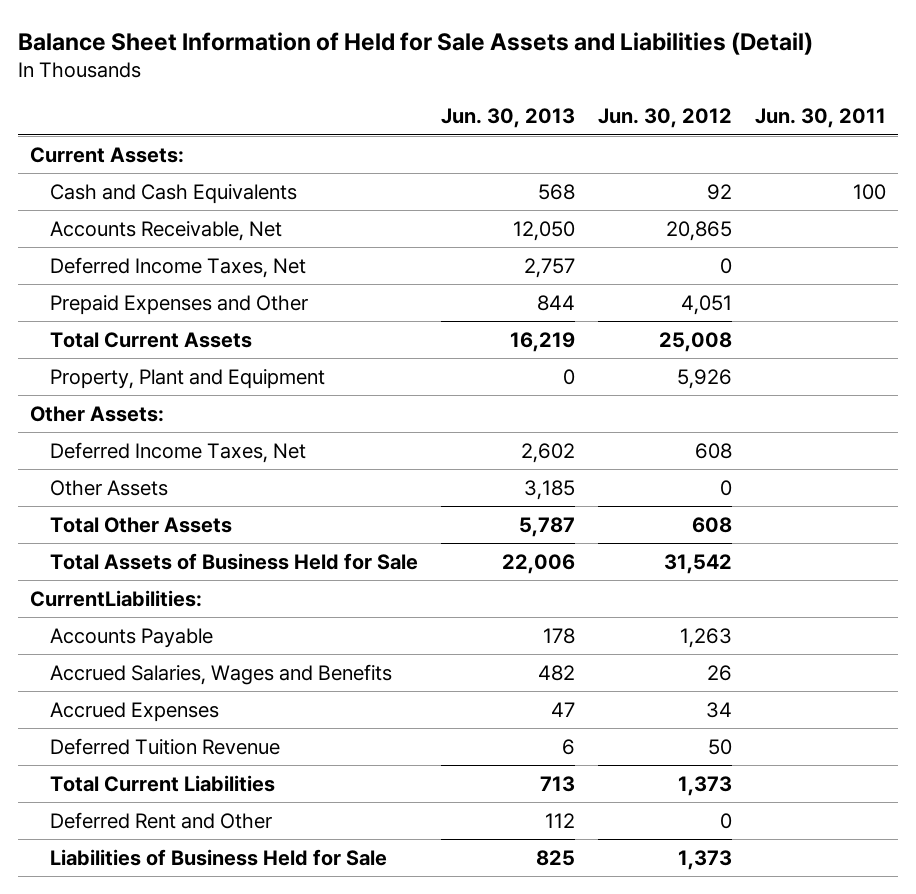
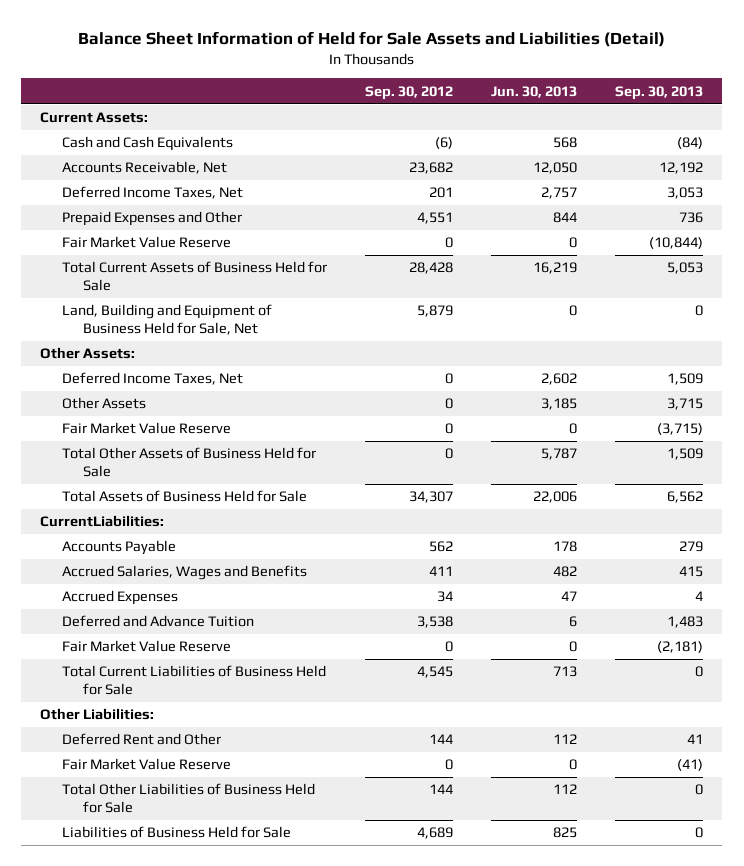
[598,108,733,129] Jun. 30, 2012 -> none
[755,108,887,129] Jun. 30, 2011 -> none
none -> [364,85,453,100] Sep. 30, 2012
none -> [615,85,704,100] Sep. 30, 2013
none -> [61,236,231,249] Fair Market Value Reserve
[50,331,253,348] Total Current Assets -> [61,261,327,291] Total Current Assets of Business Held for Sale
[50,368,326,389] Property, Plant and Equipment -> [61,304,272,335] Land, Building and Equipment of Business Held for Sale, Net
none -> [61,422,231,435] Fair Market Value Reserve
[50,516,233,533] Total Other Assets -> [61,447,316,477] Total Other Assets of Business Held for Sale
[50,737,281,755] Deferred Tuition Revenue -> [61,615,254,628] Deferred and Advance Tuition
none -> [61,640,231,653] Fair Market Value Reserve
[50,774,276,792] Total Current Liabilities -> [61,665,326,695] Total Current Liabilities of Business Held for Sale
none -> [40,708,155,721] Other Liabilities:
none -> [61,758,231,771] Fair Market Value Reserve
none -> [61,783,315,813] Total Other Liabilities of Business Held for Sale

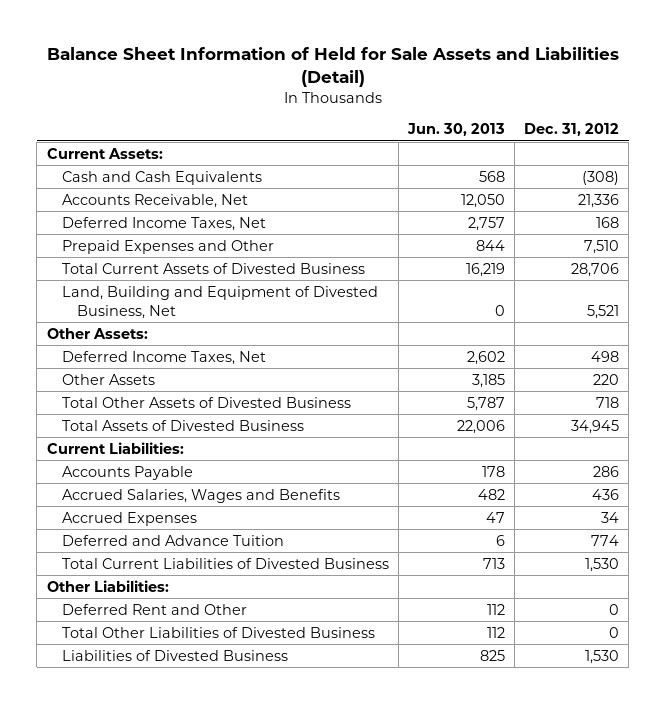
[364,85,453,100] Sep. 30, 2012 -> none
[615,85,704,100] Sep. 30, 2013 -> none
none -> [524,123,620,137] Dec. 31, 2012
[61,236,231,249] Fair Market Value Reserve -> none
[61,261,327,291] Total Current Assets of Business Held for Sale -> [61,262,365,274] Total Current Assets of Divested Business
[61,304,272,335] Land, Building and Equipment of Business Held for Sale, Net -> [61,285,378,319] Land, Building and Equipment of Divested Business, Net
[61,422,231,435] Fair Market Value Reserve -> none
[61,447,316,477] Total Other Assets of Business Held for Sale -> [61,396,351,408] Total Other Assets of Divested Business
[61,490,307,503] Total Assets of Business Held for Sale -> [61,419,304,431] Total Assets of Divested Business
[40,515,165,528] CurrentLiabilities: -> [46,441,184,454] Current Liabilities:
[61,640,231,653] Fair Market Value Reserve -> none
[61,665,326,695] Total Current Liabilities of Business Held for Sale -> [61,557,389,569] Total Current Liabilities of Divested Business
[61,758,231,771] Fair Market Value Reserve -> none
[61,783,315,813] Total Other Liabilities of Business Held for Sale -> [61,626,375,638] Total Other Liabilities of Divested Business
[61,826,291,839] Liabilities of Business Held for Sale -> [61,649,288,661] Liabilities of Divested Business

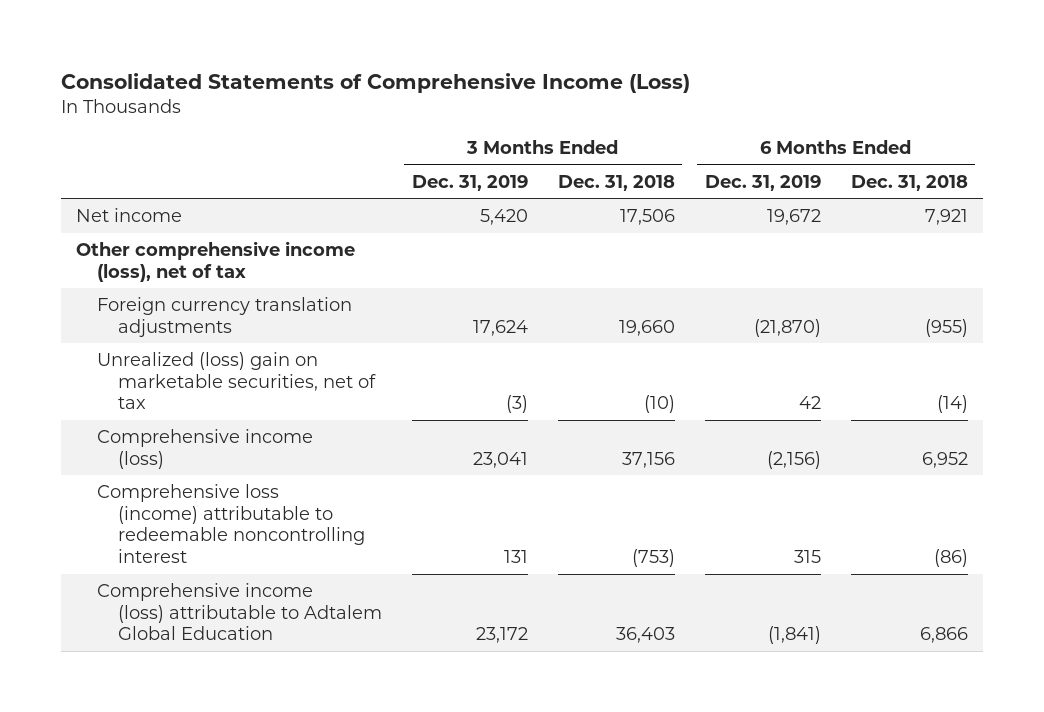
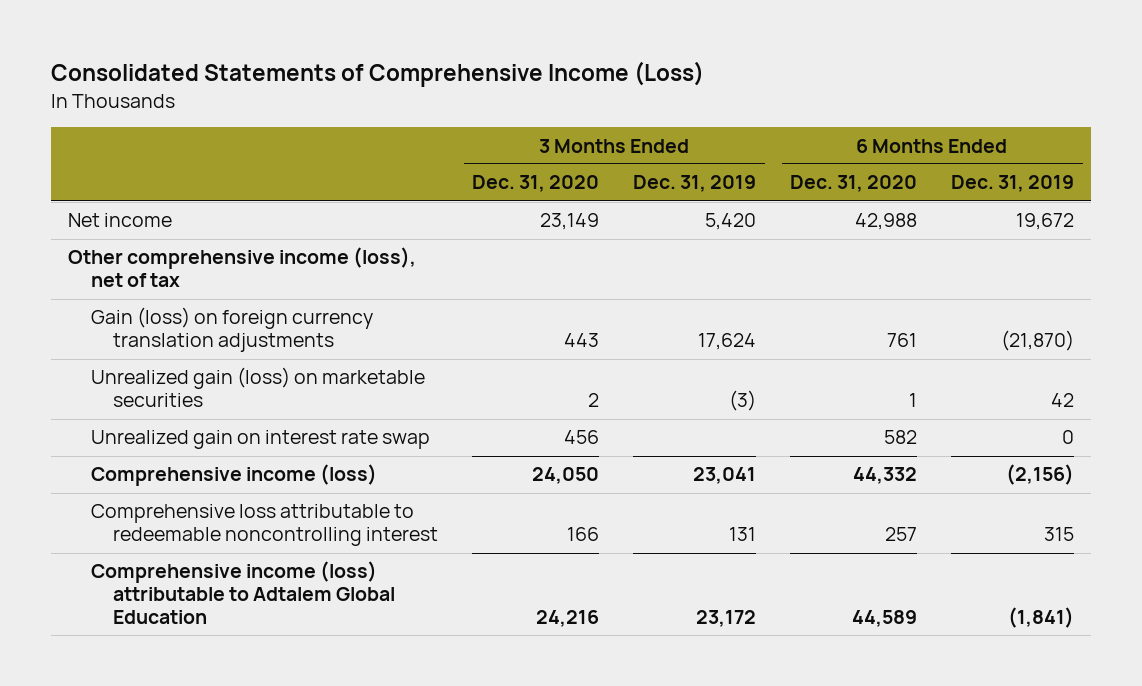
[557,174,675,191] Dec. 31, 2018 -> none
[850,174,968,191] Dec. 31, 2018 -> none
none -> [472,175,600,193] Dec. 31, 2020
none -> [790,175,918,193] Dec. 31, 2020
[97,297,353,337] Foreign currency translation adjustments -> [90,307,373,353] Gain (loss) on foreign currency translation adjustments
[97,352,376,410] Unrealized (loss) gain on marketable securities, net of tax -> [90,367,425,408] Unrealized gain (loss) on marketable securities
none -> [90,430,430,450] Unrealized gain on interest rate swap
[97,484,365,564] Comprehensive loss (income) attributable to redeemable noncontrolling interest -> [90,504,438,547] Comprehensive loss attributable to redeemable noncontrolling interest

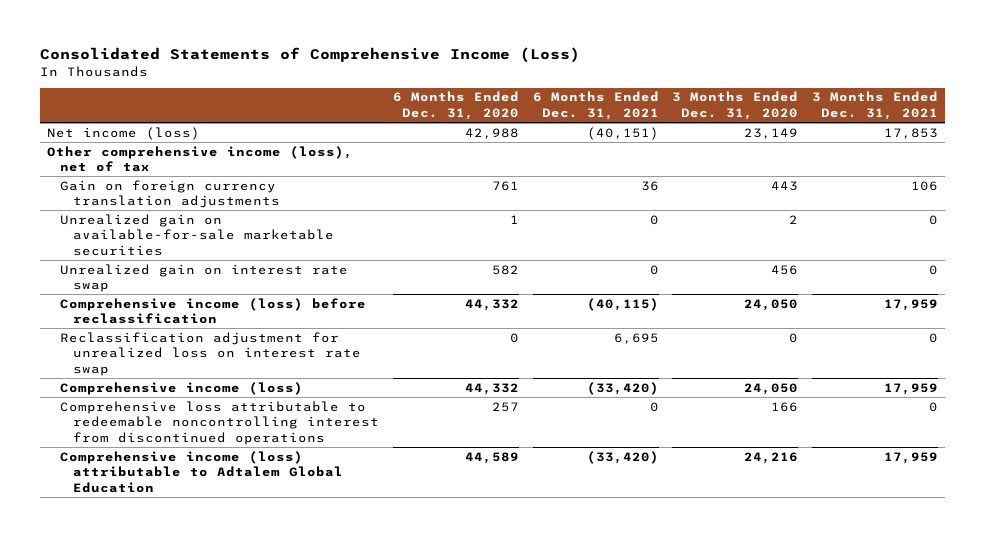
[633,175,757,193] Dec. 31, 2019 -> none
[951,175,1075,193] Dec. 31, 2019 -> none
none -> [532,91,659,120] 6 Months Ended Dec. 31, 2021
none -> [812,91,939,120] 3 Months Ended Dec. 31, 2021
[68,213,173,228] Net income -> [47,126,201,140] Net income (loss)
[90,307,373,353] Gain (loss) on foreign currency translation adjustments -> [59,179,280,209] Gain on foreign currency translation adjustments
[90,367,425,408] Unrealized gain (loss) on marketable securities -> [59,213,334,256] Unrealized gain on available-for-sale marketable securities
none -> [59,297,366,325] Comprehensive income (loss) before reclassification
none -> [59,331,361,376] Reclassification adjustment for unrealized loss on interest rate swap
[90,504,438,547] Comprehensive loss attributable to redeemable noncontrolling interest -> [59,400,379,445] Comprehensive loss attributable to redeemable noncontrolling interest from discontinued operations

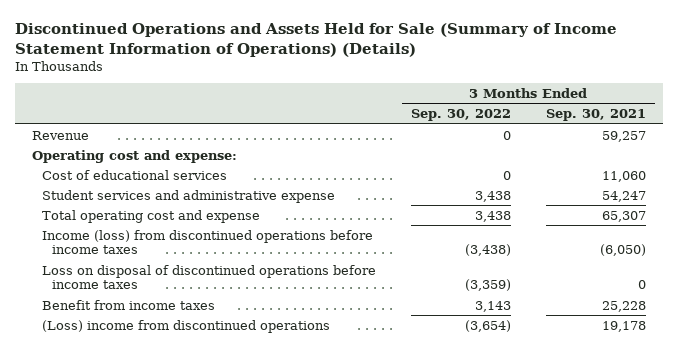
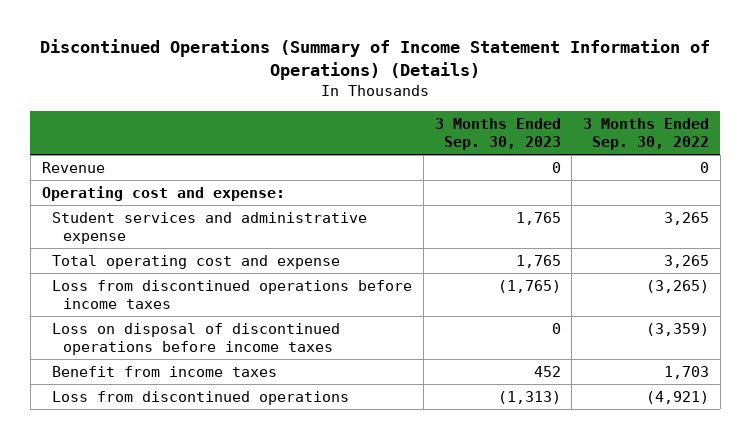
[14,23,617,57] Discontinued Operations and Assets Held for Sale (Summary of Income Statement Information of Operations) (Details) -> [40,39,711,81] Discontinued Operations (Summary of Income Statement Information of Operations) (Details)
[545,109,646,122] Sep. 30, 2021 -> none
none -> [434,117,561,151] 3 Months Ended Sep. 30, 2023
[41,169,227,180] Cost of educational services -> none
[474,190,511,202] 3,438 -> [664,211,710,225] 3,265
[474,210,511,222] 3,438 -> [664,254,710,268] 3,265
[41,229,373,255] Income (loss) from discontinued operations before income taxes -> [52,279,413,310] Loss from discontinued operations before income taxes
[464,244,511,257] (3,438) -> [646,279,710,293] (3,265)
[474,300,511,312] 3,143 -> [664,365,710,379] 1,703
[41,319,330,333] (Loss) income from discontinued operations -> [52,390,350,405] Loss from discontinued operations
[464,319,511,332] (3,654) -> [646,390,710,404] (4,921)

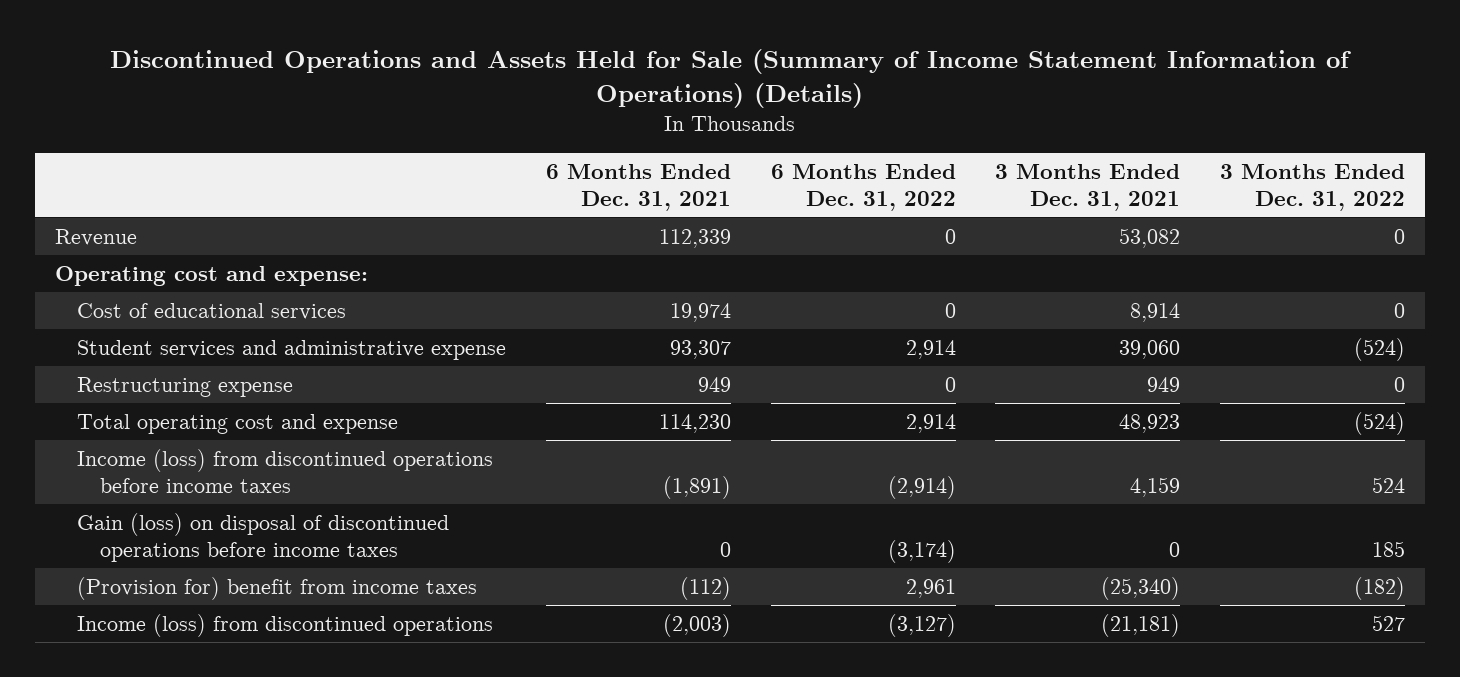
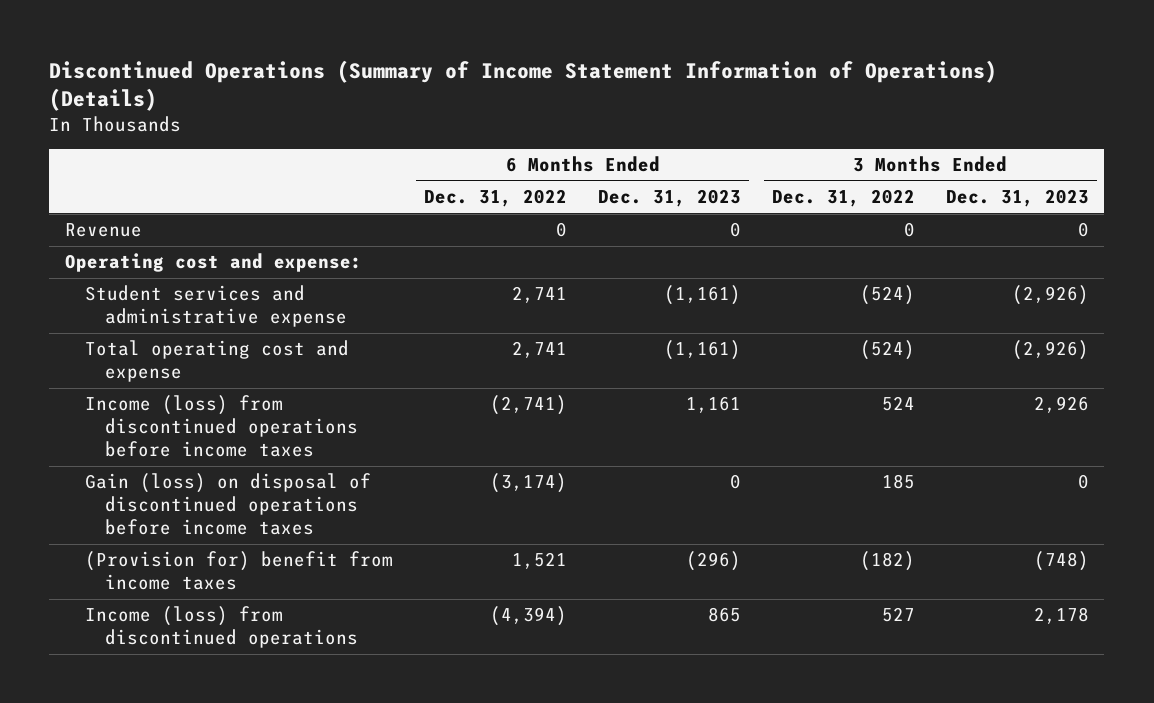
[109,49,1351,108] Discontinued Operations and Assets Held for Sale (Summary of Income Statement Information of Operations) (Details) -> [49,59,998,112] Discontinued Operations (Summary of Income Statement Information of Operations) (Details)
[545,163,731,211] 6 Months Ended Dec. 31, 2021 -> none
[995,163,1181,211] 3 Months Ended Dec. 31, 2021 -> none
none -> [597,189,741,208] Dec. 31, 2023
none -> [945,189,1089,208] Dec. 31, 2023
[77,303,347,321] Cost of educational services -> none
[77,377,294,398] Restructuring expense -> none
[905,340,956,360] 2,914 -> [512,286,568,304] 2,741
[905,414,956,434] 2,914 -> [512,341,568,359] 2,741
[887,475,956,499] (2,914) -> [490,395,568,416] (2,741)
[905,579,956,599] 2,961 -> [512,552,568,570] 1,521
[887,614,956,638] (3,127) -> [490,606,568,627] (4,394)

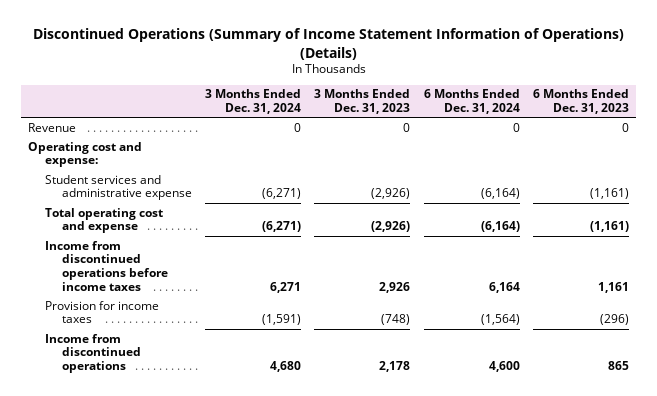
[424,189,568,208] Dec. 31, 2022 -> none
[771,189,915,208] Dec. 31, 2022 -> none
none -> [205,89,302,115] 3 Months Ended Dec. 31, 2024
none -> [423,89,520,115] 6 Months Ended Dec. 31, 2024
[85,473,372,536] Gain (loss) on disposal of discontinued operations before income taxes -> none
[85,395,359,458] Income (loss) from discontinued operations before income taxes -> [44,240,168,291] Income from discontinued operations before income taxes
[85,551,394,591] (Provision for) benefit from income taxes -> [44,300,159,324] Provision for income taxes
[85,606,359,649] Income (loss) from discontinued operations -> [44,333,141,373] Income from discontinued operations

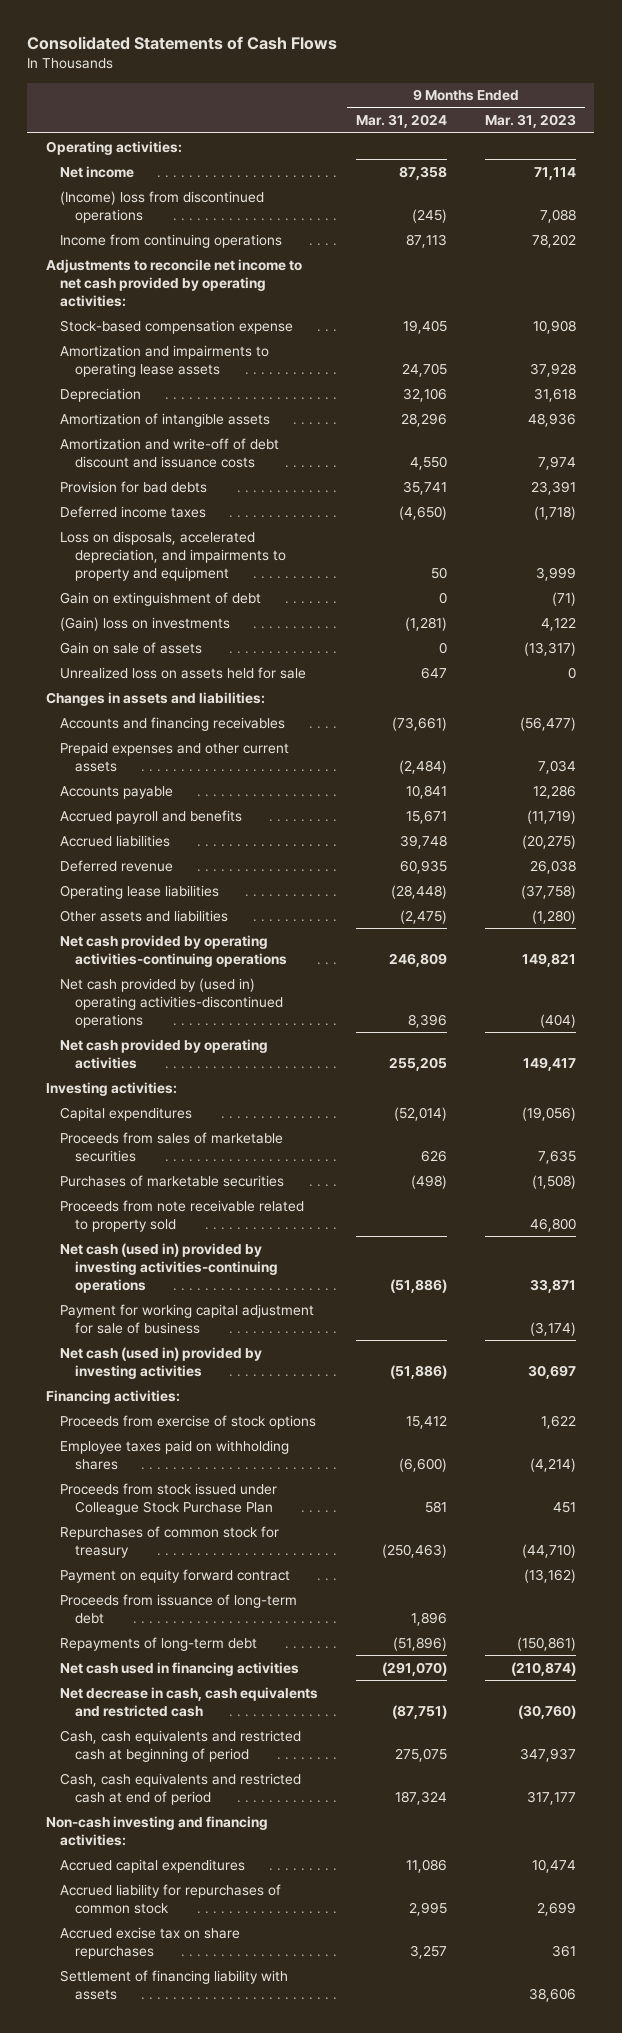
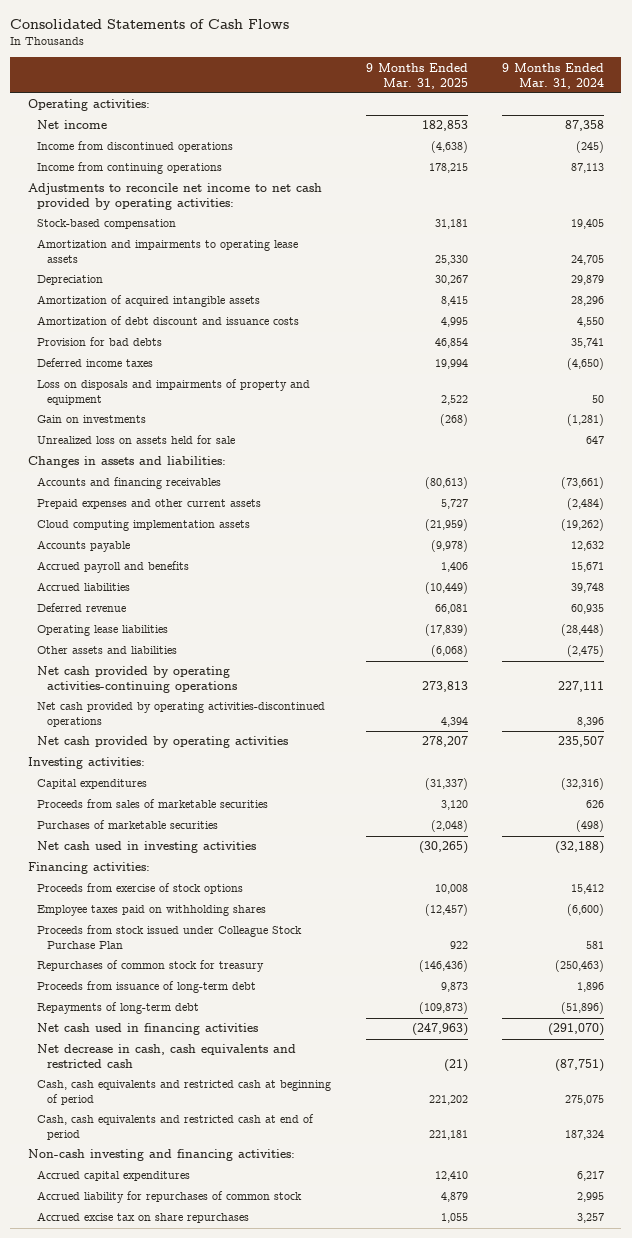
[484,114,576,129] Mar. 31, 2023 -> none
none -> [365,62,468,89] 9 Months Ended Mar. 31, 2025
[60,190,265,223] (Income) loss from discontinued operations -> [37,141,234,153] Income from discontinued operations
[60,319,294,334] Stock-based compensation expense -> [37,219,177,230] Stock-based compensation
[403,387,448,402] 32,106 -> [571,275,605,286] 29,879
[60,412,271,427] Amortization of intangible assets -> [37,295,261,308] Amortization of acquired intangible assets
[60,437,280,468] Amortization and write-off of debt discount and issuance costs -> [37,316,300,326] Amortization of debt discount and issuance costs
[60,591,262,606] Gain on extinguishment of debt -> none
[60,641,203,654] Gain on sale of assets -> none
[60,530,286,581] Loss on disposals, accelerated depreciation, and impairments to property and equipment -> [37,379,311,406] Loss on disposals and impairments of property and equipment
[60,616,231,631] (Gain) loss on investments -> [37,415,147,424] Gain on investments
none -> [37,520,251,532] Cloud computing implementation assets
[406,784,448,799] 10,841 -> [571,541,605,552] 12,632
[389,952,448,967] 246,809 -> [558,681,605,693] 227,111
[60,977,283,1028] Net cash provided by (used in) operating activities-discontinued operations -> [37,702,326,728] Net cash provided by operating activities-discontinued operations
[389,1056,448,1071] 255,205 -> [558,736,605,748] 235,507
[394,1106,448,1121] (52,014) -> [561,778,605,791] (32,316)
[60,1199,305,1232] Proceeds from note receivable related to property sold -> none
[60,1242,278,1293] Net cash (used in) provided by investing activities-continuing operations -> none
[60,1303,315,1334] Payment for working capital adjustment for sale of business -> none
[60,1346,263,1379] Net cash (used in) provided by investing activities -> [37,841,257,854] Net cash used in investing activities
[390,1364,448,1379] (51,886) -> [555,841,605,855] (32,188)
[60,1568,291,1583] Payment on equity forward contract -> none
[406,1858,448,1873] 11,086 -> [577,1171,605,1182] 6,217
[60,1969,289,2000] Settlement of financing liability with assets -> none

